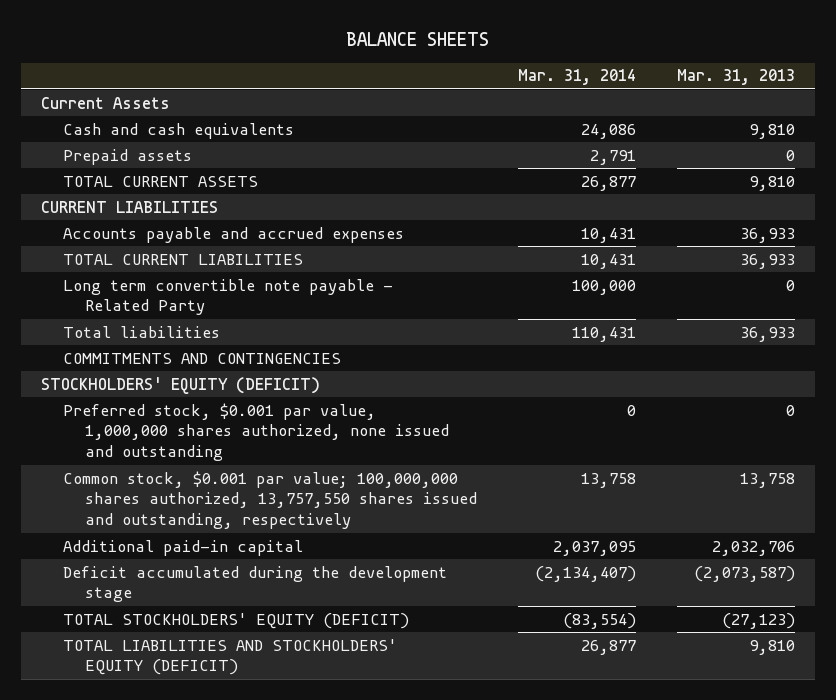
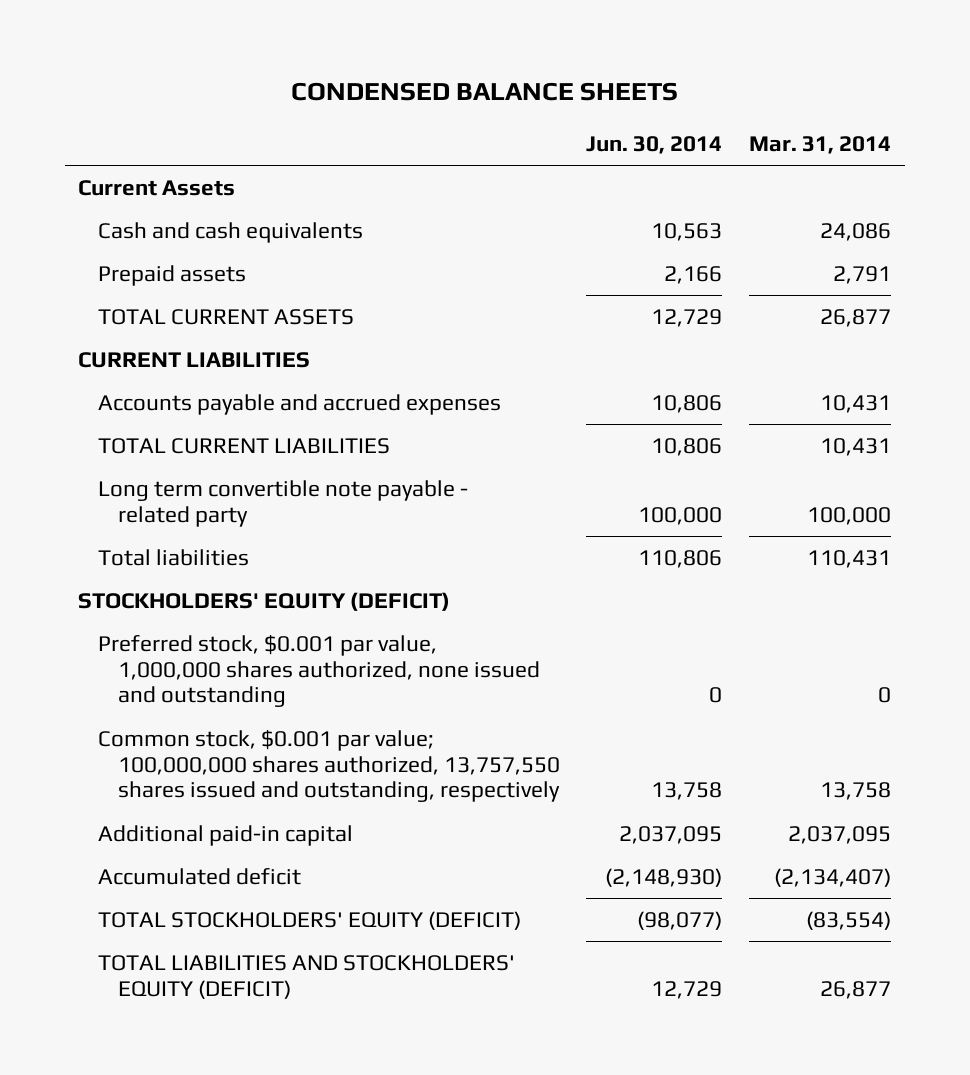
[346,32,490,47] BALANCE SHEETS -> [290,81,678,101] CONDENSED BALANCE SHEETS
[676,69,795,86] Mar. 31, 2013 -> none
none -> [586,135,723,154] Jun. 30, 2014
[63,278,394,316] Long term convertible note payable - Related Party -> [97,479,468,527] Long term convertible note payable - related party
[63,352,342,364] COMMITMENTS AND CONTINGENCIES -> none
[63,565,448,603] Deficit accumulated during the development stage -> [97,867,301,885] Accumulated deficit

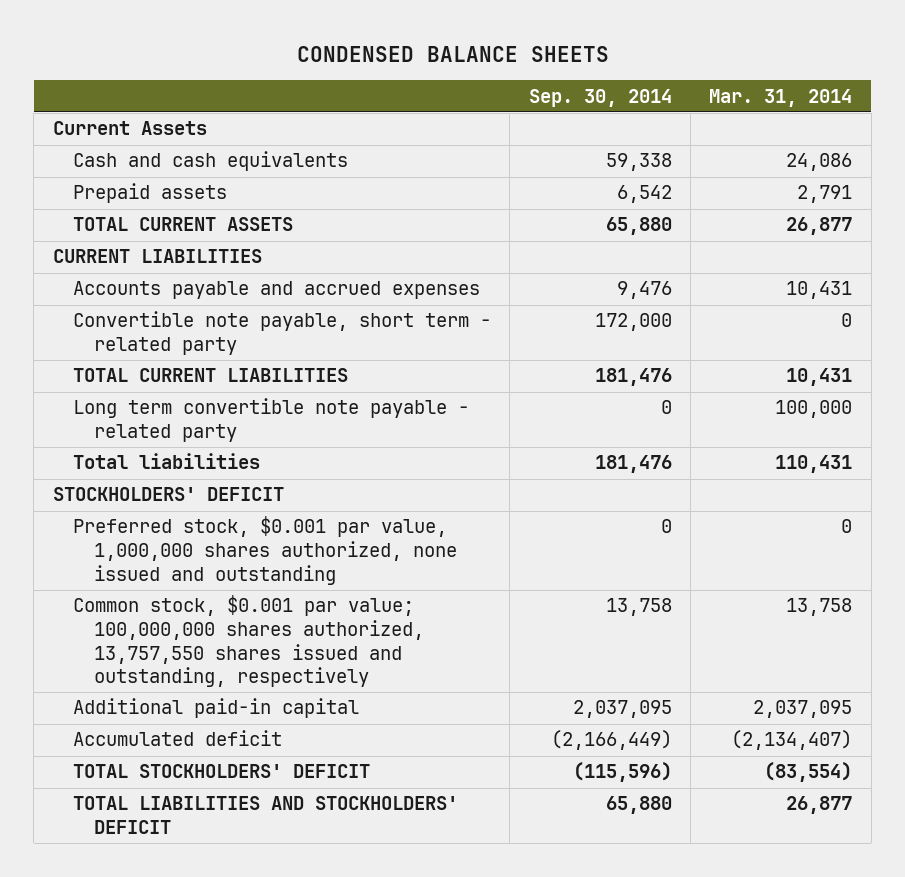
[586,135,723,154] Jun. 30, 2014 -> none
none -> [528,88,672,107] Sep. 30, 2014
none -> [73,311,492,356] Convertible note payable, short term - related party
[78,591,451,611] STOCKHOLDERS' EQUITY (DEFICIT) -> [52,487,284,502] STOCKHOLDERS' DEFICIT
[97,910,521,930] TOTAL STOCKHOLDERS' EQUITY (DEFICIT) -> [73,764,371,779] TOTAL STOCKHOLDERS' DEFICIT
[97,954,515,999] TOTAL LIABILITIES AND STOCKHOLDERS' EQUITY (DEFICIT) -> [73,796,459,835] TOTAL LIABILITIES AND STOCKHOLDERS' DEFICIT

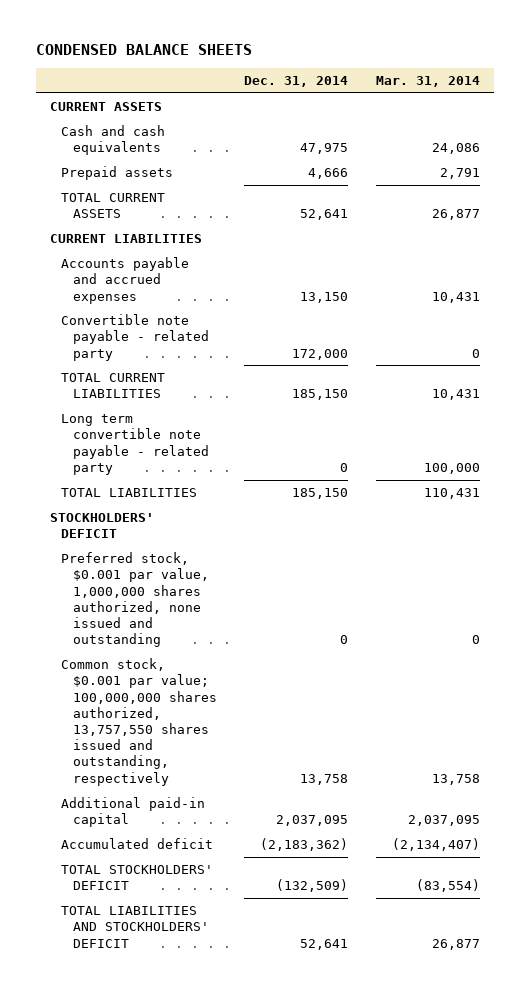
[528,88,672,107] Sep. 30, 2014 -> none
none -> [244,75,349,87] Dec. 31, 2014
[52,121,207,136] Current Assets -> [49,102,162,112] CURRENT ASSETS
[73,311,492,356] Convertible note payable, short term - related party -> [61,314,209,361] Convertible note payable - related party
[73,453,261,470] Total liabilities -> [61,488,198,498] TOTAL LIABILITIES

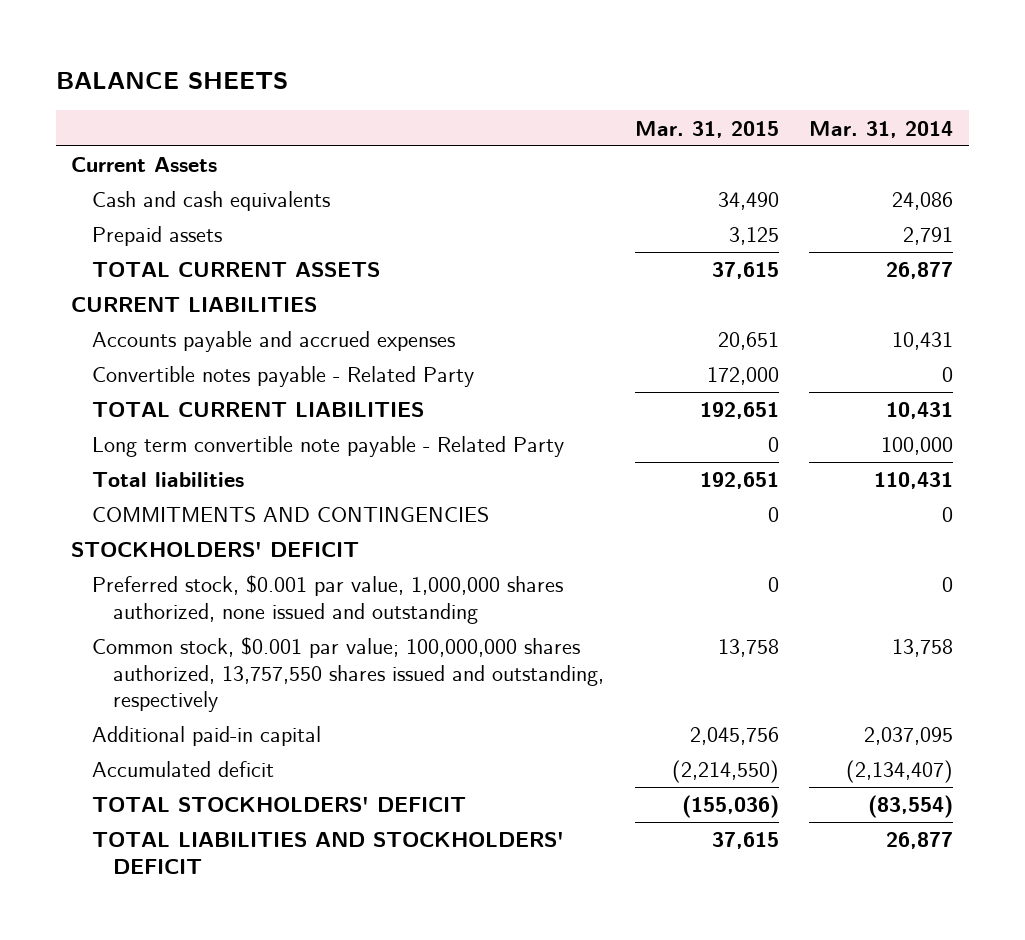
[36,44,253,56] CONDENSED BALANCE SHEETS -> [56,72,289,90] BALANCE SHEETS
[244,75,349,87] Dec. 31, 2014 -> none
none -> [634,120,779,138] Mar. 31, 2015
[49,102,162,112] CURRENT ASSETS -> [71,157,218,173] Current Assets
[61,314,209,361] Convertible note payable - related party -> [92,366,475,388] Convertible notes payable - Related Party
[61,414,209,475] Long term convertible note payable - related party -> [92,436,565,458] Long term convertible note payable - Related Party
[61,488,198,498] TOTAL LIABILITIES -> [92,472,245,488] Total liabilities
none -> [92,507,490,523] COMMITMENTS AND CONTINGENCIES

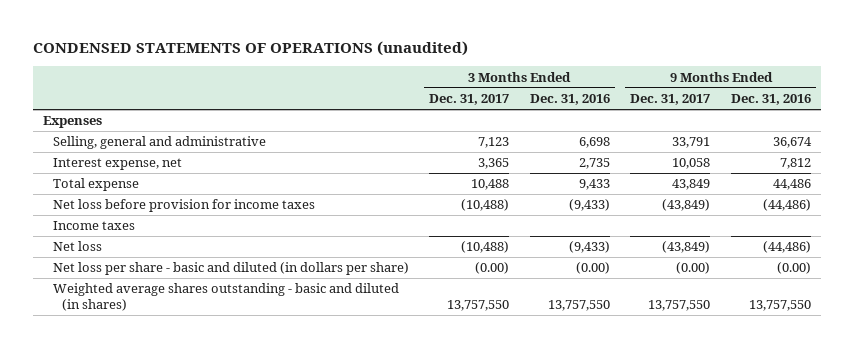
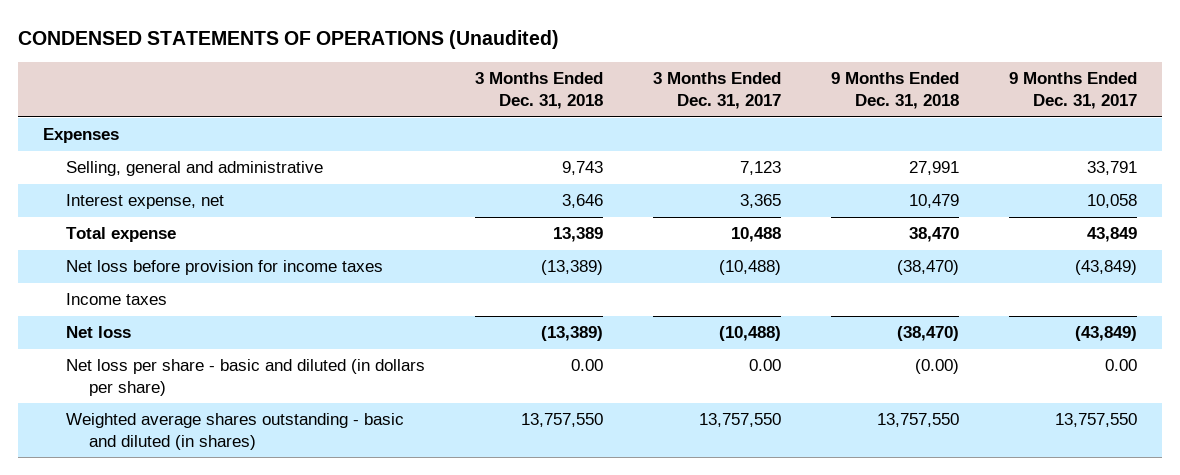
[33,41,469,57] CONDENSED STATEMENTS OF OPERATIONS (unaudited) -> [18,29,560,49] CONDENSED STATEMENTS OF OPERATIONS (Unaudited)
[529,94,610,106] Dec. 31, 2016 -> none
[730,94,811,106] Dec. 31, 2016 -> none
none -> [475,72,604,110] 3 Months Ended Dec. 31, 2018
none -> [831,72,960,110] 9 Months Ended Dec. 31, 2018
[475,262,510,275] (0.00) -> [749,359,782,372] 0.00
[676,262,711,275] (0.00) -> [1105,359,1138,372] 0.00

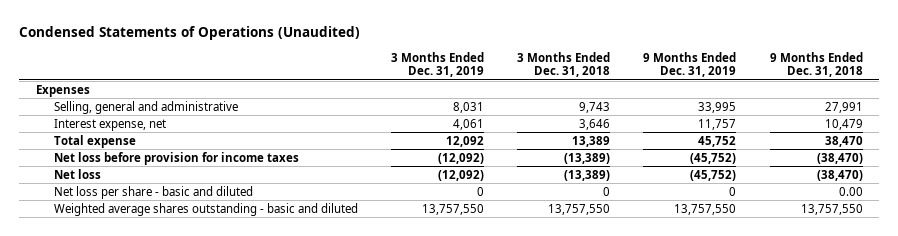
[18,29,560,49] CONDENSED STATEMENTS OF OPERATIONS (Unaudited) -> [19,26,361,41] Condensed Statements of Operations (Unaudited)
[653,72,782,110] 3 Months Ended Dec. 31, 2017 -> none
[1009,72,1138,110] 9 Months Ended Dec. 31, 2017 -> none
none -> [390,51,484,78] 3 Months Ended Dec. 31, 2019
none -> [643,51,737,78] 9 Months Ended Dec. 31, 2019
[66,293,168,306] Income taxes -> none
[66,359,426,396] Net loss per share - basic and diluted (in dollars per share) -> [53,185,253,199] Net loss per share - basic and diluted
[571,359,604,372] 0.00 -> [603,186,611,196] 0
[915,359,960,375] (0.00) -> [838,186,863,196] 0.00
[66,413,405,450] Weighted average shares outstanding - basic and diluted (in shares) -> [53,202,358,216] Weighted average shares outstanding - basic and diluted

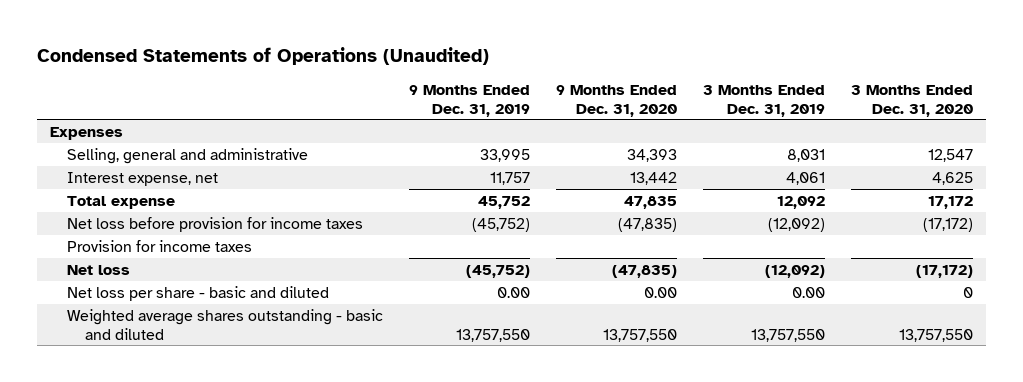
[517,51,611,78] 3 Months Ended Dec. 31, 2018 -> none
[769,51,863,78] 9 Months Ended Dec. 31, 2018 -> none
none -> [556,84,678,117] 9 Months Ended Dec. 31, 2020
none -> [850,84,973,117] 3 Months Ended Dec. 31, 2020
none -> [67,239,253,252] Provision for income taxes
[476,186,484,196] 0 -> [792,286,826,298] 0.00
[729,186,737,196] 0 -> [497,286,531,298] 0.00

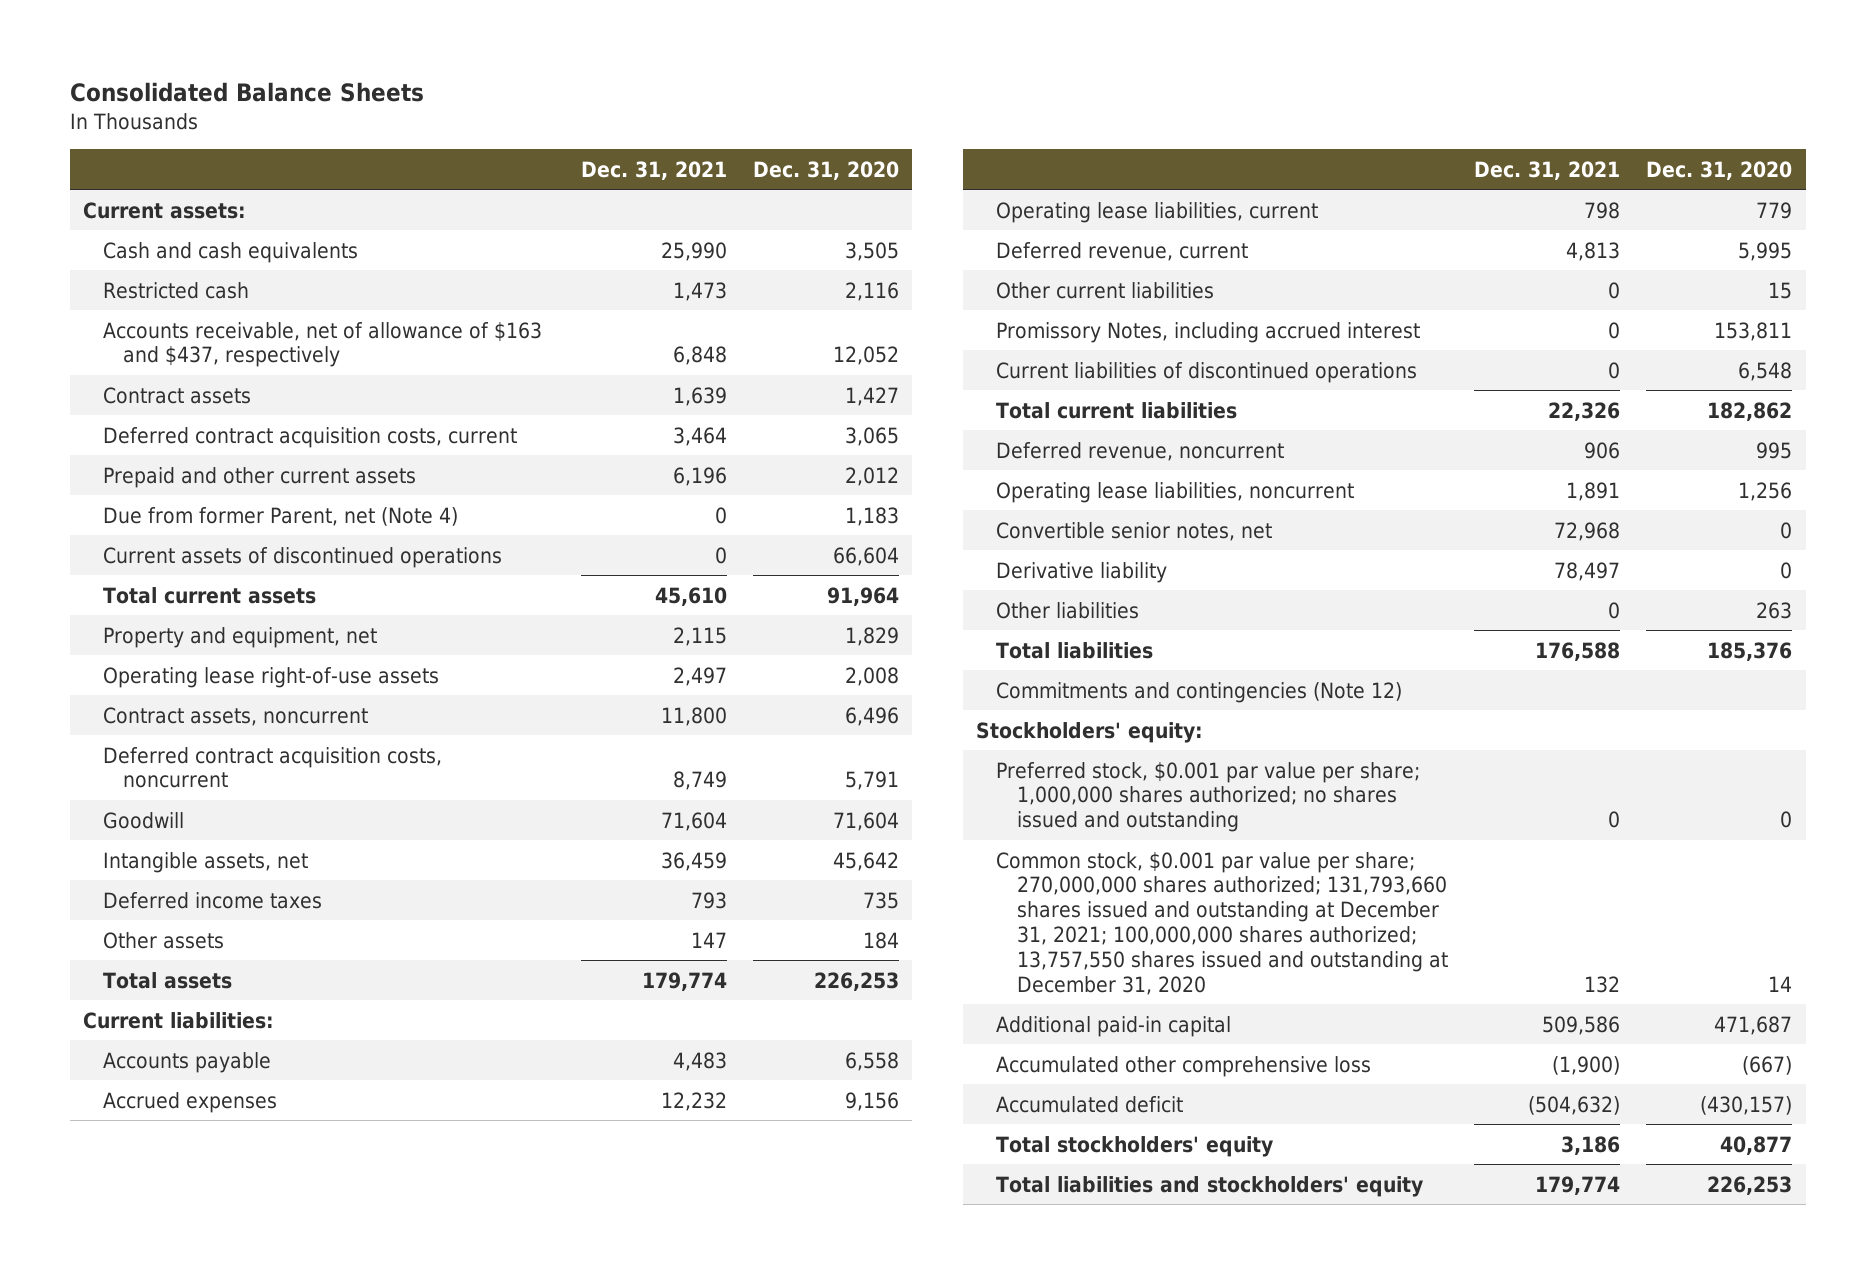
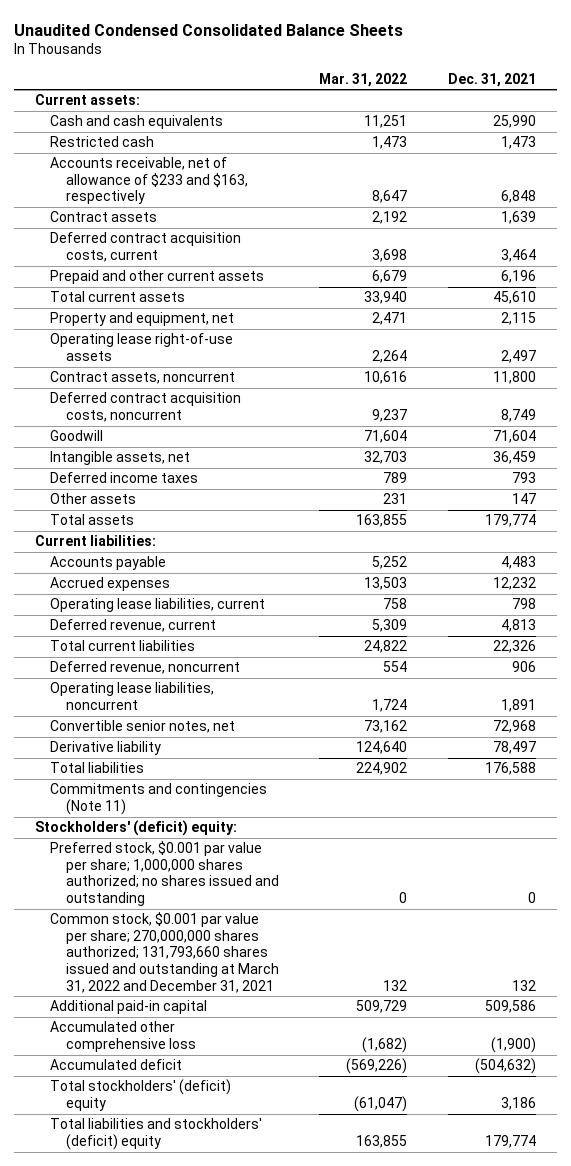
[69,82,424,103] Consolidated Balance Sheets -> [14,23,404,36] Unaudited Condensed Consolidated Balance Sheets
[752,160,899,180] Dec. 31, 2020 -> none
none -> [319,72,408,87] Mar. 31, 2022
[102,321,542,368] Accounts receivable, net of allowance of $163 and $437, respectively -> [50,157,248,205] Accounts receivable, net of allowance of $233 and $163, respectively
[102,506,458,526] Due from former Parent, net (Note 4) -> none
[102,546,502,568] Current assets of discontinued operations -> none
[996,281,1215,299] Other current liabilities -> none
[996,321,1421,343] Promissory Notes, including accrued interest -> none
[996,361,1418,383] Current liabilities of discontinued operations -> none
[996,601,1140,619] Other liabilities -> none
[996,681,1403,703] Commitments and contingencies (Note 12) -> [50,783,268,815] Commitments and contingencies (Note 11)
[976,721,1204,743] Stockholders' equity: -> [34,820,237,837] Stockholders' (deficit) equity:
[996,851,1448,995] Common stock, $0.001 par value per share; 270,000,000 shares authorized; 131,793,660 shares issued and outstanding at December 31, 2021; 100,000,000 shares authorized; 13,757,550 shares issued and outstanding at December 31, 2020 -> [50,912,279,993] Common stock, $0.001 par value per share; 270,000,000 shares authorized; 131,793,660 shares issued and outstanding at March 31, 2022 and December 31, 2021
[996,1135,1274,1157] Total stockholders' equity -> [50,1079,232,1111] Total stockholders' (deficit) equity
[996,1175,1424,1197] Total liabilities and stockholders' equity -> [50,1118,263,1150] Total liabilities and stockholders' (deficit) equity

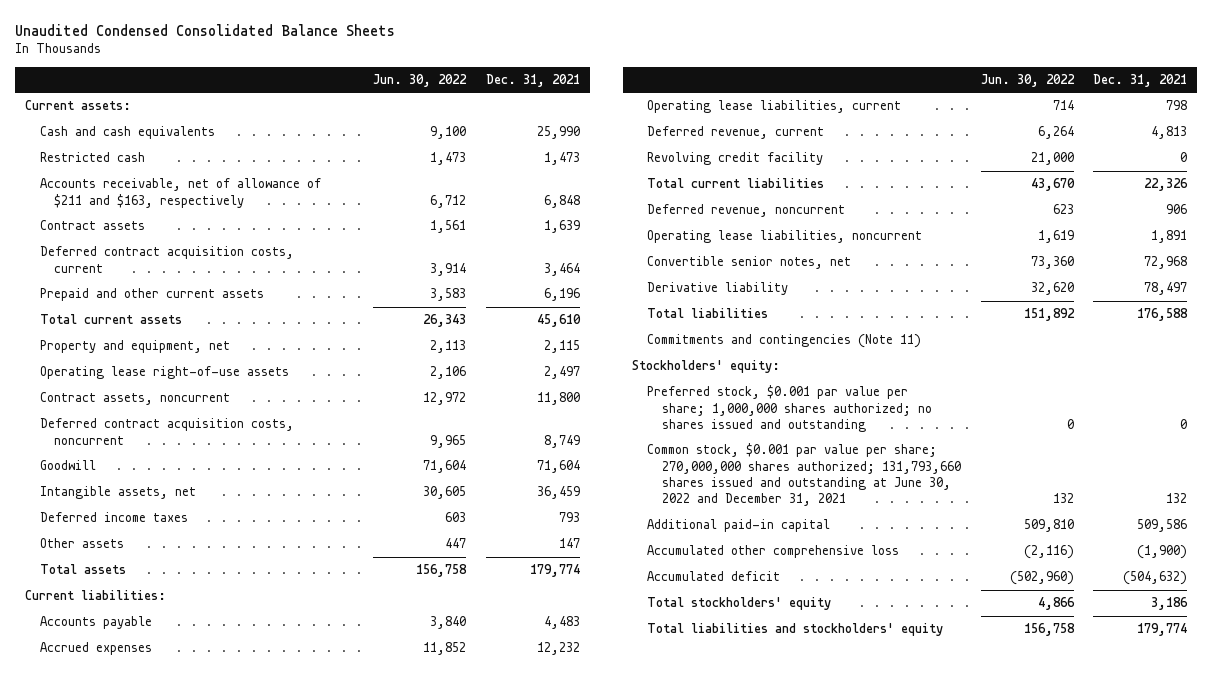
[319,72,408,87] Mar. 31, 2022 -> none
none -> [373,74,468,88] Jun. 30, 2022
[50,157,248,205] Accounts receivable, net of allowance of $233 and $163, respectively -> [39,178,321,208] Accounts receivable, net of allowance of $211 and $163, respectively
none -> [647,152,824,166] Revolving credit facility
[34,820,237,837] Stockholders' (deficit) equity: -> [632,360,781,374] Stockholders' equity:
[50,912,279,993] Common stock, $0.001 par value per share; 270,000,000 shares authorized; 131,793,660 shares issued and outstanding at March 31, 2022 and December 31, 2021 -> [647,443,961,507] Common stock, $0.001 par value per share; 270,000,000 shares authorized; 131,793,660 shares issued and outstanding at June 30, 2022 and December 31, 2021
[50,1079,232,1111] Total stockholders' (deficit) equity -> [647,597,832,611] Total stockholders' equity
[50,1118,263,1150] Total liabilities and stockholders' (deficit) equity -> [647,623,944,637] Total liabilities and stockholders' equity

